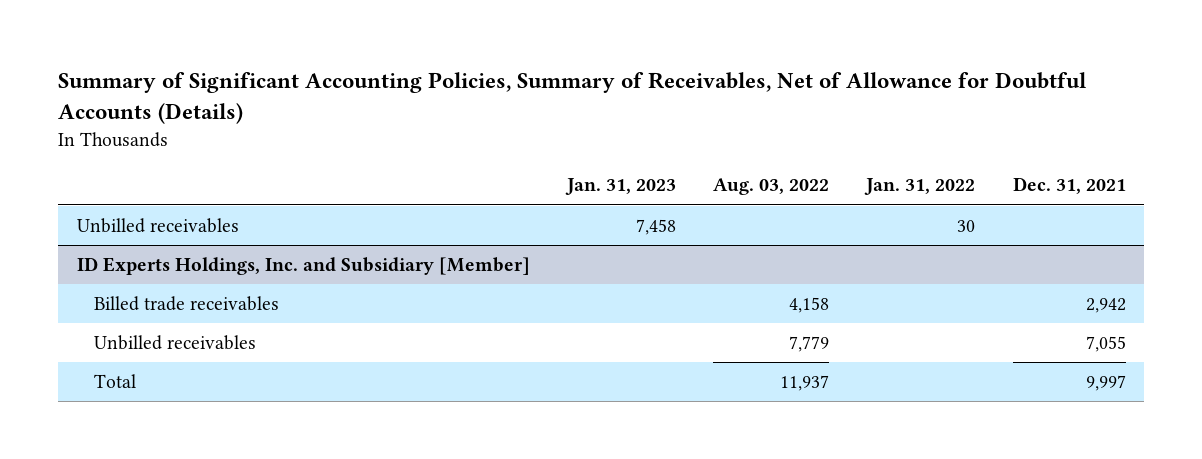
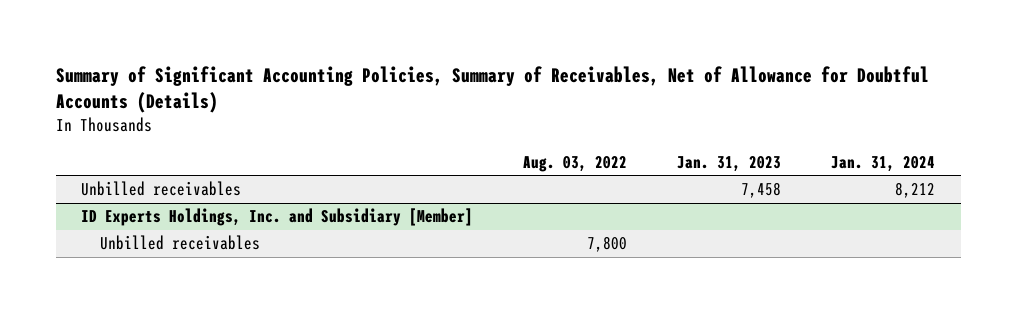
[864,178,976,196] Jan. 31, 2022 -> none
[1012,177,1126,195] Dec. 31, 2021 -> none
none -> [831,155,936,172] Jan. 31, 2024
[94,296,280,312] Billed trade receivables -> none
[94,374,137,389] Total -> none
[789,336,830,353] 7,779 -> [586,236,627,253] 7,800

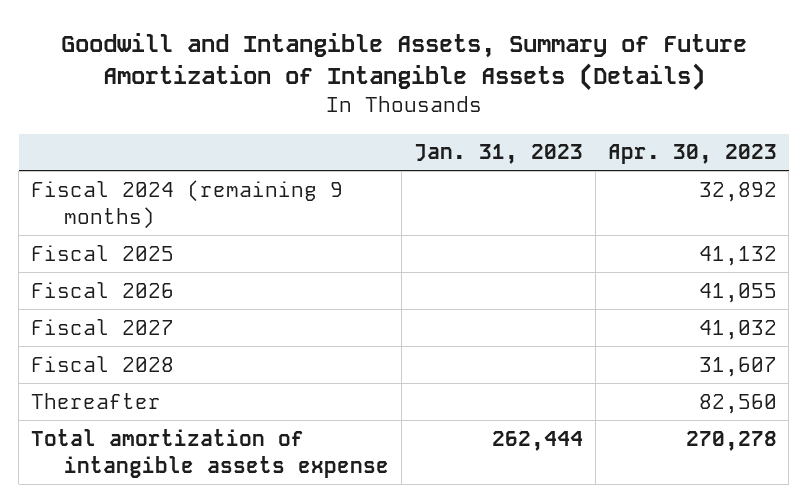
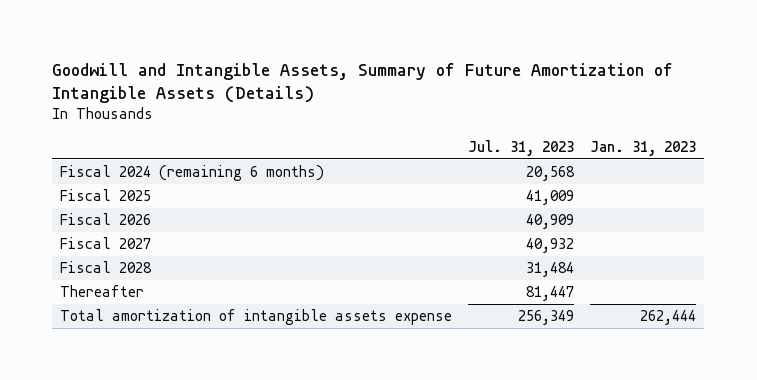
[607,144,777,165] Apr. 30, 2023 -> none
none -> [468,139,575,156] Jul. 31, 2023
[31,179,344,229] Fiscal 2024 (remaining 9 months) -> [60,165,325,182] Fiscal 2024 (remaining 6 months)

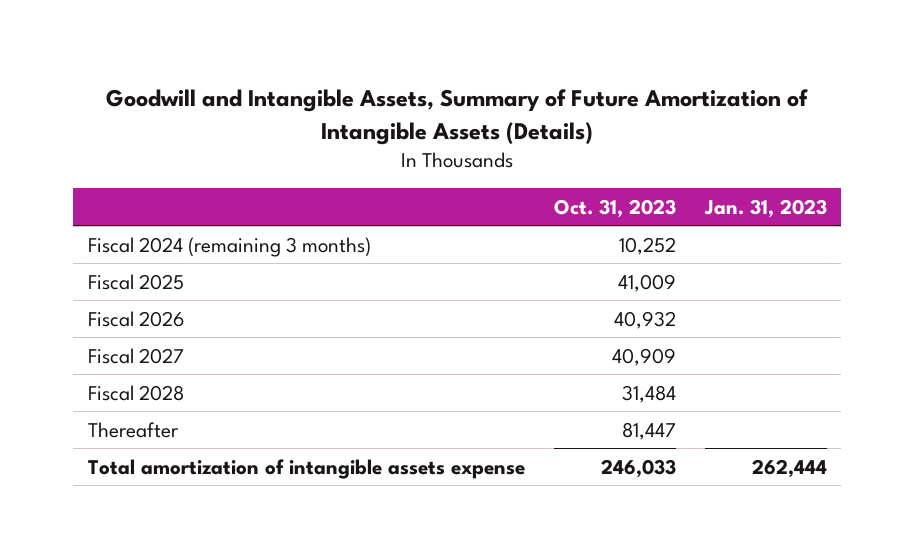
[468,139,575,156] Jul. 31, 2023 -> none
none -> [553,198,676,218] Oct. 31, 2023
[60,165,325,182] Fiscal 2024 (remaining 6 months) -> [87,236,371,257] Fiscal 2024 (remaining 3 months)

